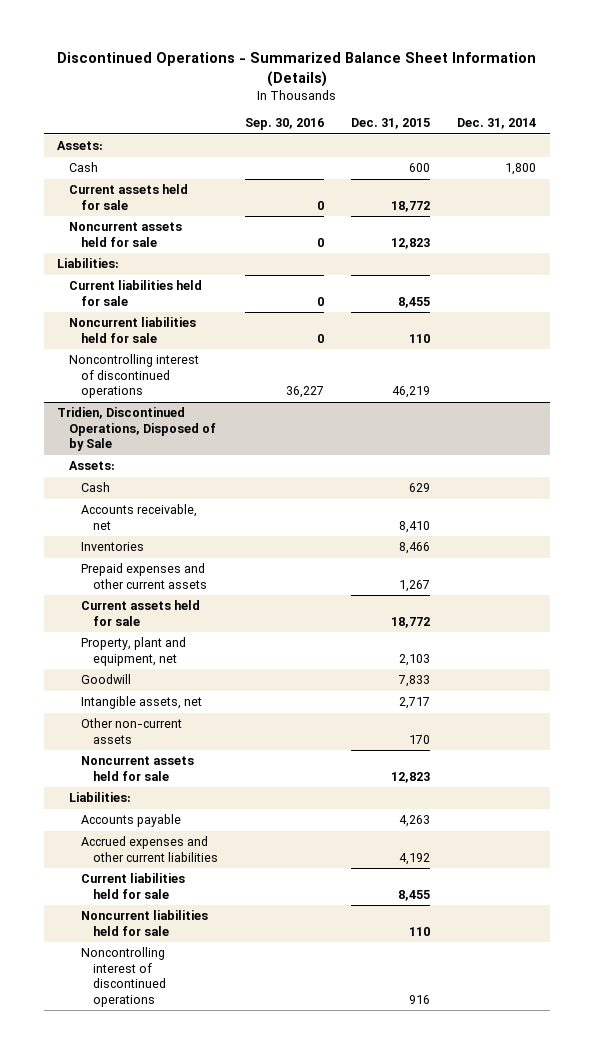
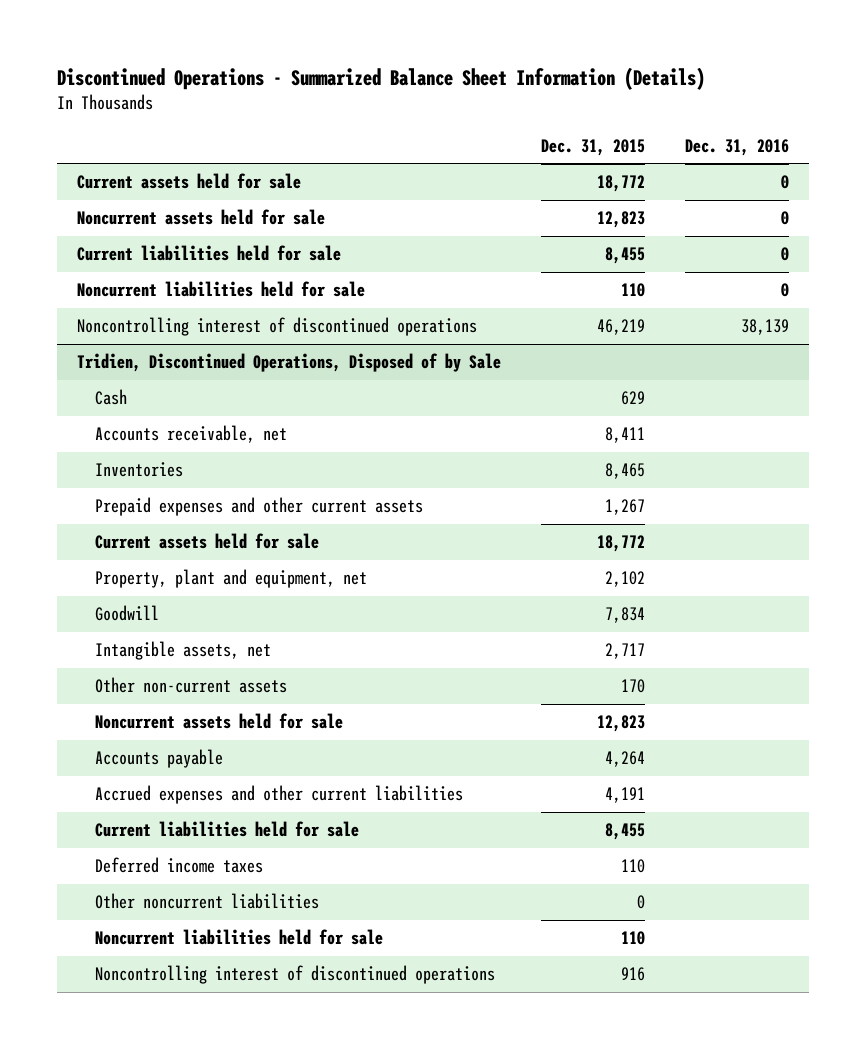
[245,118,325,131] Sep. 30, 2016 -> none
[457,118,537,130] Dec. 31, 2014 -> none
none -> [684,138,789,156] Dec. 31, 2016
[57,141,104,151] Assets: -> none
[69,162,99,173] Cash -> none
[57,258,120,269] Liabilities: -> none
[69,461,116,471] Assets: -> none
[399,520,431,533] 8,410 -> [604,427,645,444] 8,411
[399,542,431,555] 8,466 -> [604,463,645,480] 8,465
[399,653,431,666] 2,103 -> [604,571,645,588] 2,102
[398,675,431,688] 7,833 -> [604,607,645,624] 7,834
[69,792,132,803] Liabilities: -> none
[399,815,431,828] 4,263 -> [604,751,645,768] 4,264
[399,852,431,865] 4,192 -> [604,787,645,804] 4,191
none -> [94,857,263,874] Deferred income taxes
none -> [94,893,319,910] Other noncurrent liabilities

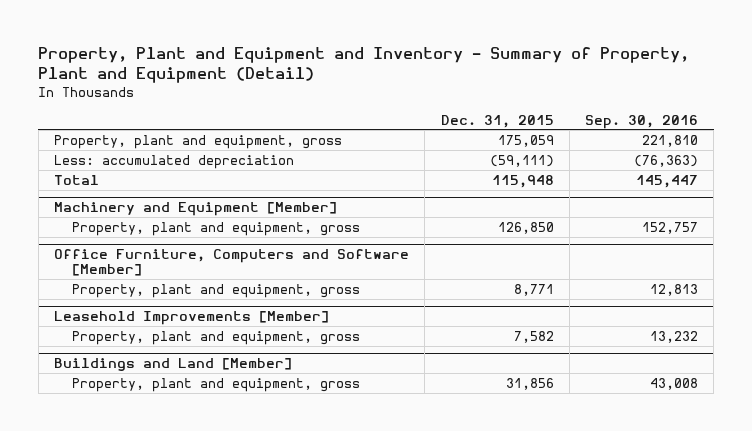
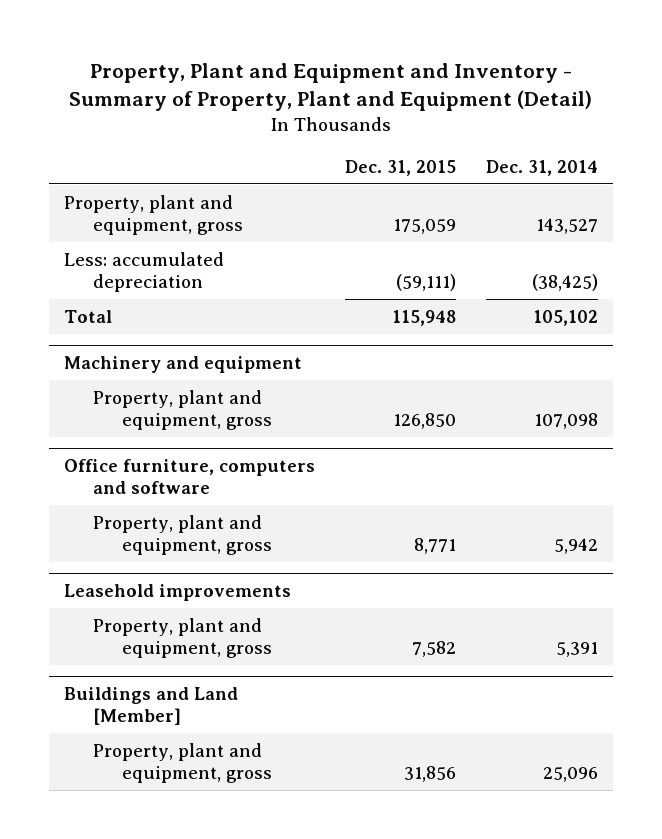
[585,114,699,129] Sep. 30, 2016 -> none
none -> [486,159,599,176] Dec. 31, 2014
[54,202,338,217] Machinery and Equipment [Member] -> [64,355,303,373] Machinery and equipment
[54,249,410,277] Office Furniture, Computers and Software [Member] -> [64,458,316,494] Office furniture, computers and software
[54,311,330,326] Leasehold Improvements [Member] -> [64,583,292,601] Leasehold improvements

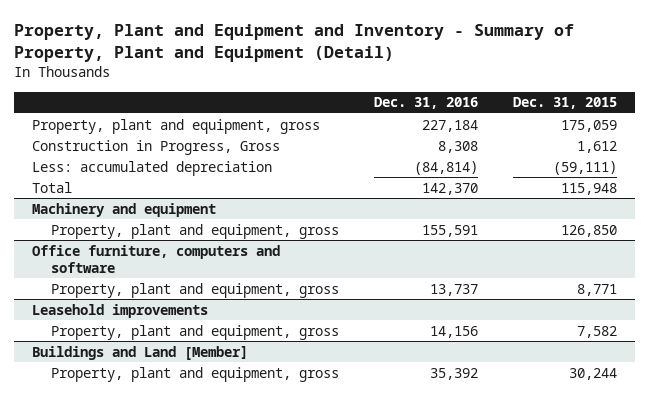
[486,159,599,176] Dec. 31, 2014 -> none
none -> [374,97,479,110] Dec. 31, 2016
none -> [31,139,280,155] Construction in Progress, Gross
[404,765,457,782] 31,856 -> [569,367,618,380] 30,244

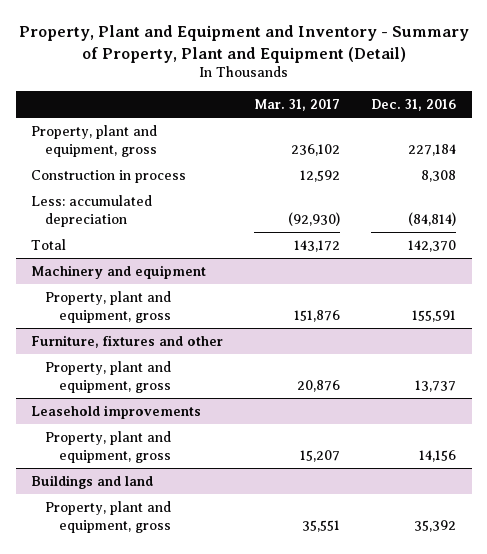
[513,97,618,110] Dec. 31, 2015 -> none
none -> [254,98,341,111] Mar. 31, 2017
[31,139,280,155] Construction in Progress, Gross -> [31,169,187,183] Construction in process
[31,244,280,273] Office furniture, computers and software -> [31,334,224,348] Furniture, fixtures and other
[31,345,248,360] Buildings and Land [Member] -> [31,474,154,489] Buildings and land

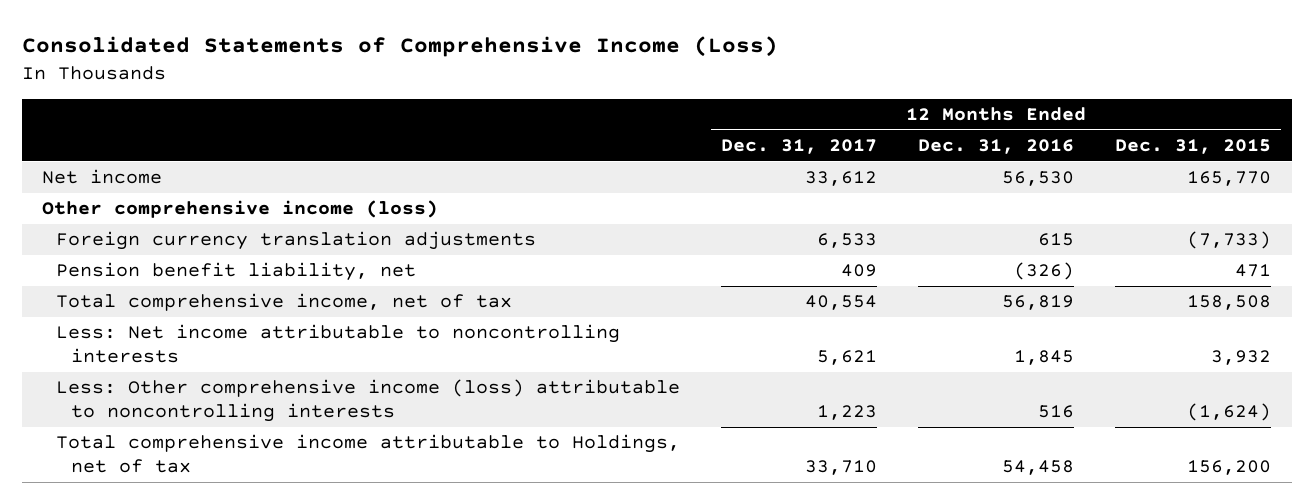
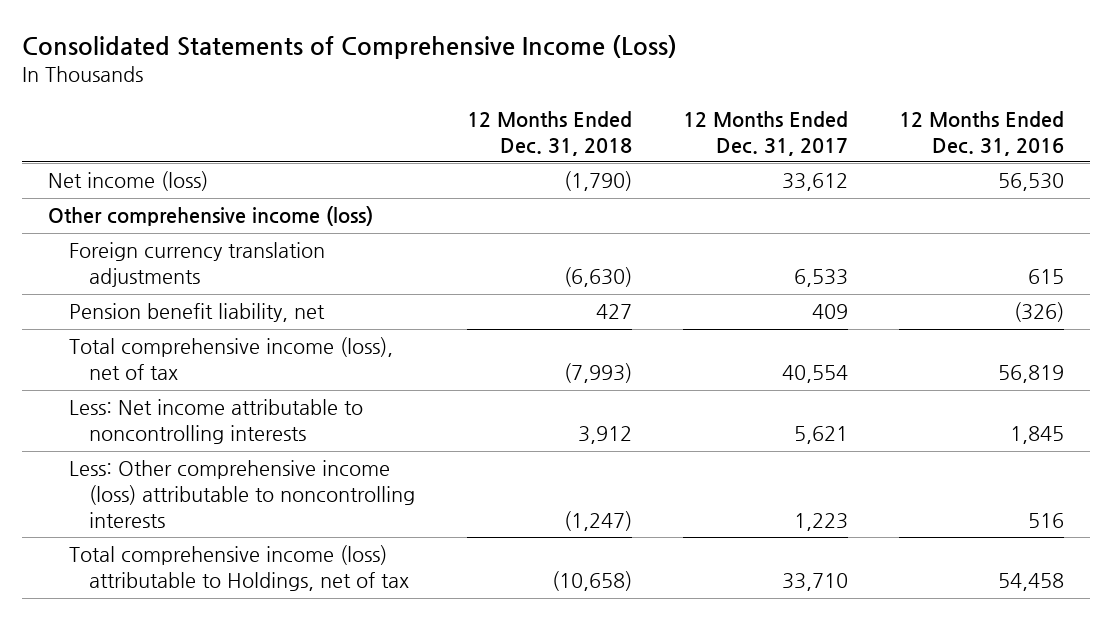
[1115,139,1272,155] Dec. 31, 2015 -> none
none -> [466,110,632,156] 12 Months Ended Dec. 31, 2018
[41,169,162,185] Net income -> [48,171,209,192] Net income (loss)
[56,293,513,312] Total comprehensive income, net of tax -> [68,337,393,381] Total comprehensive income (loss), net of tax
[56,434,681,474] Total comprehensive income attributable to Holdings, net of tax -> [68,545,410,592] Total comprehensive income (loss) attributable to Holdings, net of tax

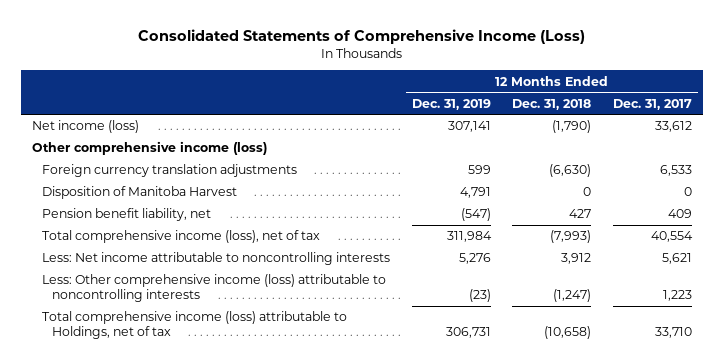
[899,110,1065,156] 12 Months Ended Dec. 31, 2016 -> none
none -> [411,98,491,110] Dec. 31, 2019
none -> [41,186,237,200] Disposition of Manitoba Harvest

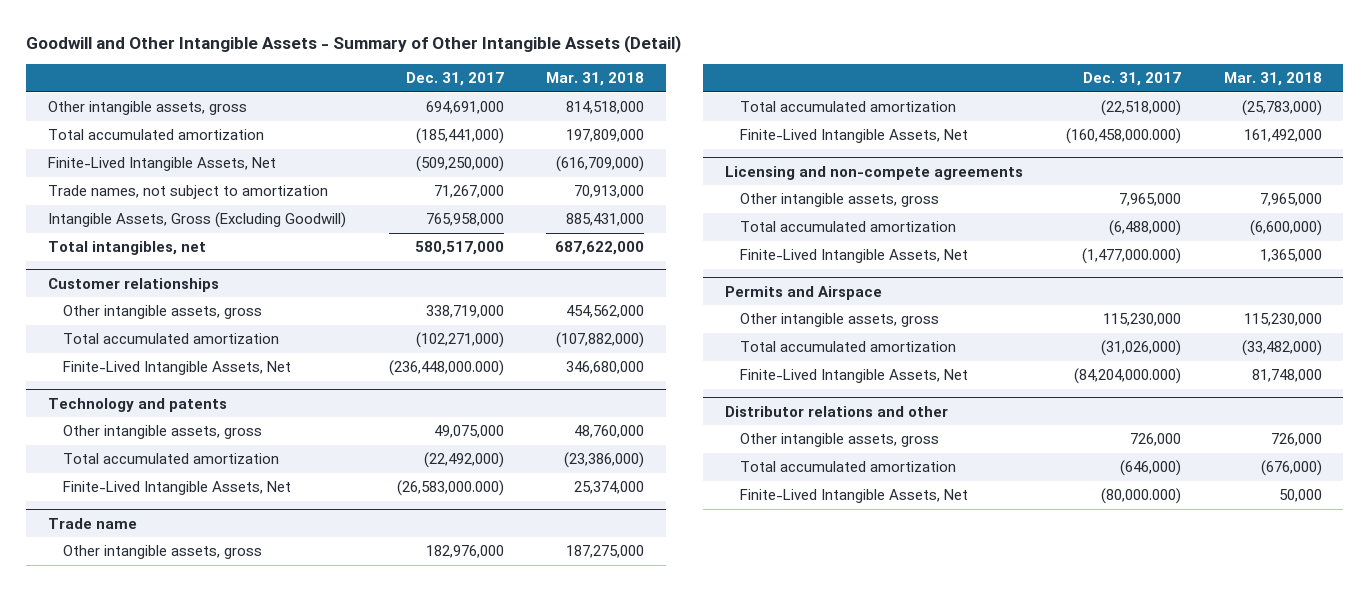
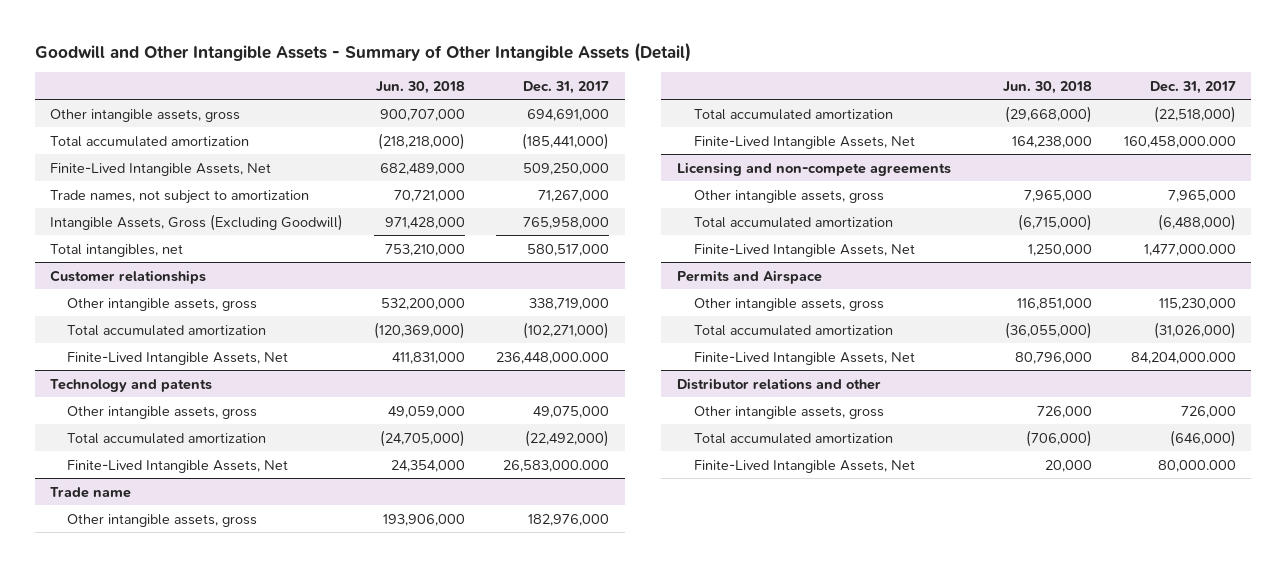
[546,72,645,87] Mar. 31, 2018 -> none
none -> [376,80,466,94] Jun. 30, 2018
[415,156,504,173] (509,250,000) -> [523,162,610,175] 509,250,000
[388,360,504,377] (236,448,000.000) -> [496,351,610,364] 236,448,000.000
[396,480,504,497] (26,583,000.000) -> [503,459,610,472] 26,583,000.000
[1065,128,1181,145] (160,458,000.000) -> [1123,135,1236,148] 160,458,000.000
[1081,248,1181,265] (1,477,000.000) -> [1143,243,1236,256] 1,477,000.000
[1073,368,1181,385] (84,204,000.000) -> [1130,351,1236,364] 84,204,000.000
[1100,488,1181,505] (80,000.000) -> [1157,459,1236,472] 80,000.000

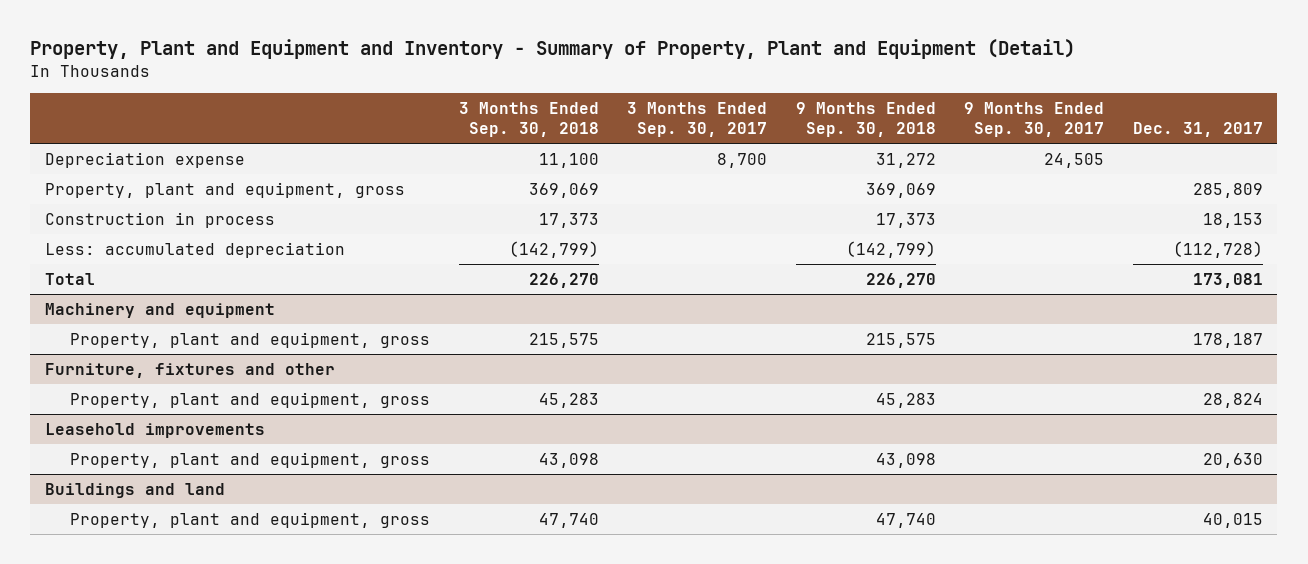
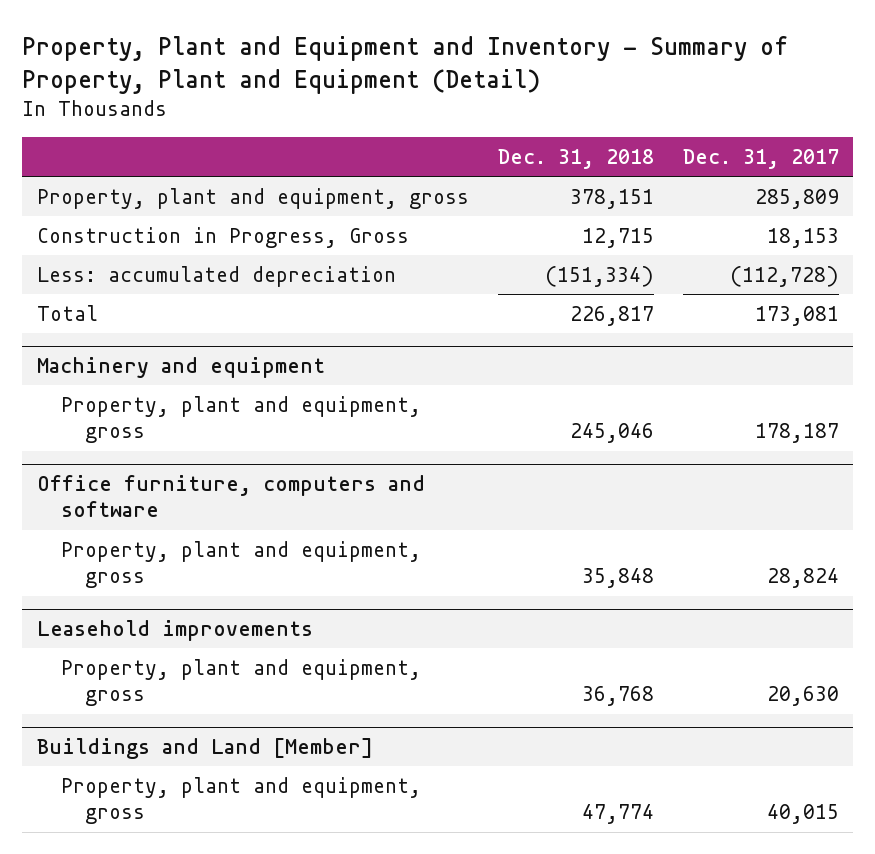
[458,101,599,138] 3 Months Ended Sep. 30, 2018 -> none
[627,101,768,138] 3 Months Ended Sep. 30, 2017 -> none
[795,101,936,138] 9 Months Ended Sep. 30, 2018 -> none
[964,101,1105,138] 9 Months Ended Sep. 30, 2017 -> none
none -> [497,148,654,169] Dec. 31, 2018
[44,151,245,168] Depreciation expense -> none
[44,211,275,228] Construction in process -> [36,226,409,248] Construction in Progress, Gross
[44,362,335,378] Furniture, fixtures and other -> [36,475,425,518] Office furniture, computers and software
[44,482,225,498] Buildings and land -> [36,738,373,760] Buildings and Land [Member]

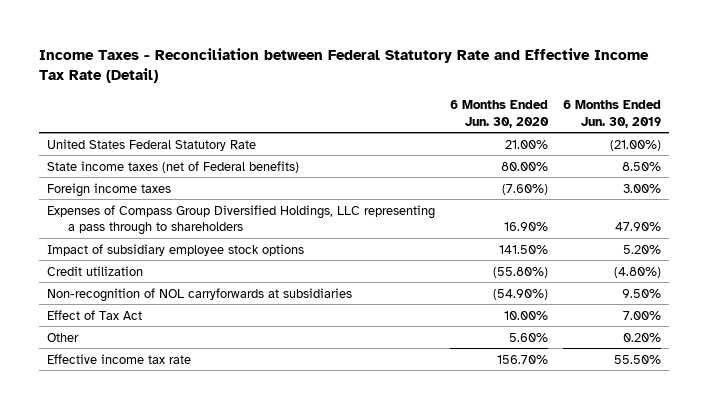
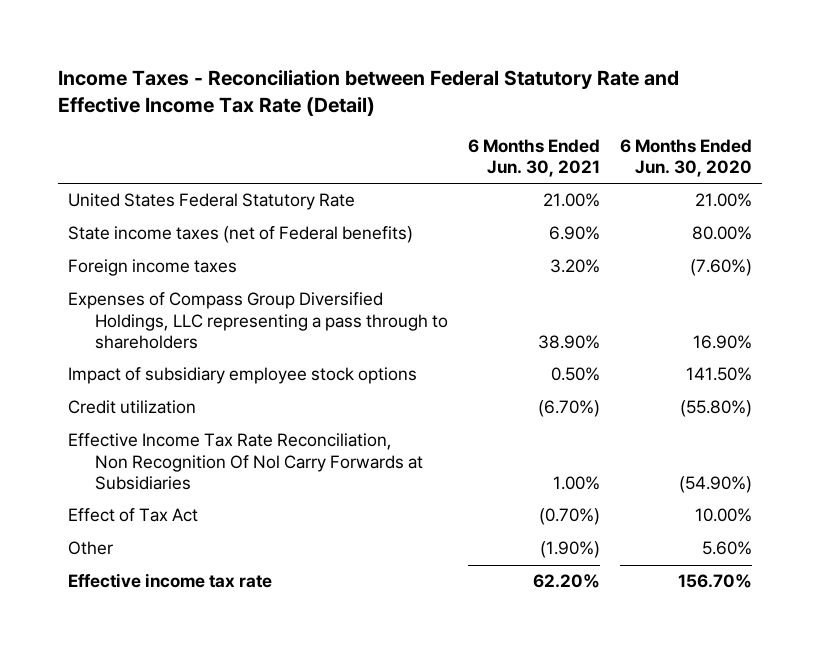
[563,99,662,128] 6 Months Ended Jun. 30, 2019 -> none
none -> [468,138,601,177] 6 Months Ended Jun. 30, 2021
[46,287,352,302] Non-recognition of NOL carryforwards at subsidiaries -> [68,433,424,490] Effective Income Tax Rate Reconciliation, Non Recognition Of Nol Carry Forwards at Subsidiaries

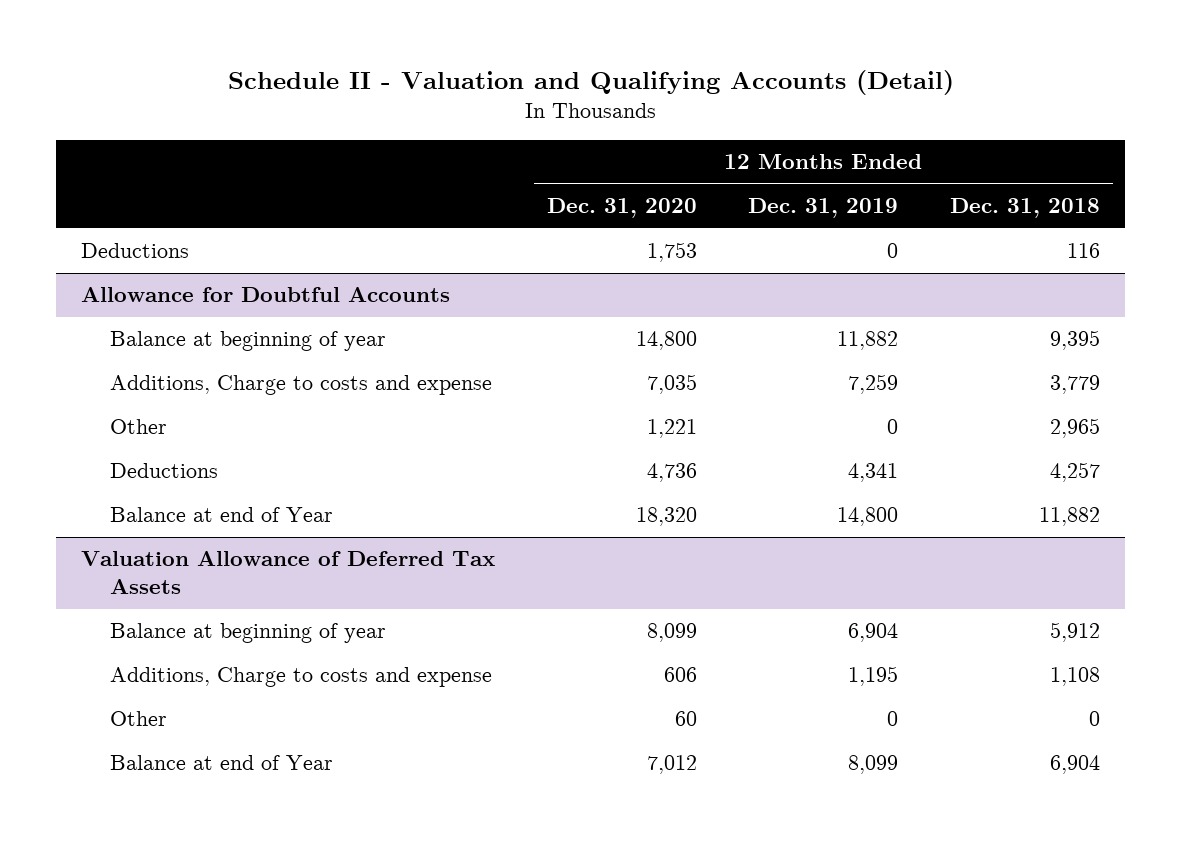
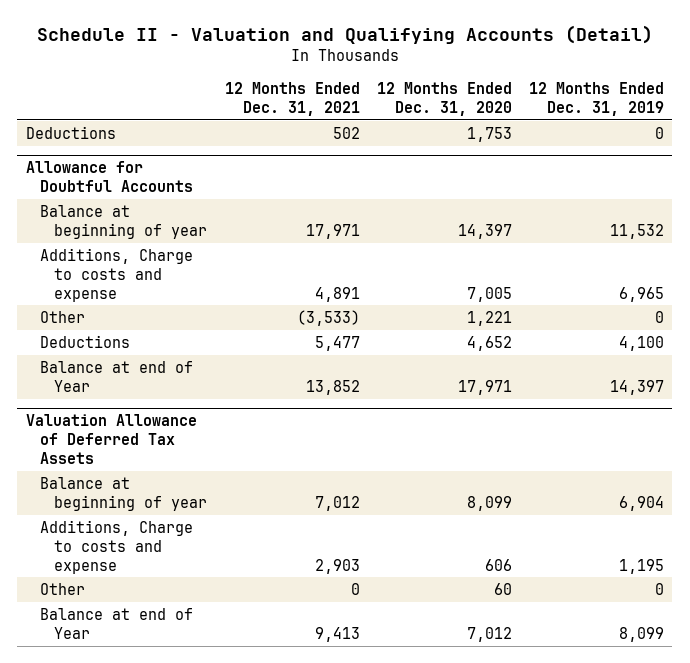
[949,198,1100,219] Dec. 31, 2018 -> none
none -> [224,81,360,116] 12 Months Ended Dec. 31, 2021
[635,331,697,351] 14,800 -> [457,223,512,239] 14,397
[837,331,899,351] 11,882 -> [609,223,664,239] 11,532
[646,374,697,395] 7,035 -> [466,286,512,302] 7,005
[848,374,899,395] 7,259 -> [618,286,664,302] 6,965
[646,463,697,483] 4,736 -> [466,335,512,351] 4,652
[848,463,899,483] 4,341 -> [618,335,664,351] 4,100
[635,507,697,527] 18,320 -> [457,379,512,395] 17,971
[837,507,899,527] 14,800 -> [609,379,664,395] 14,397

